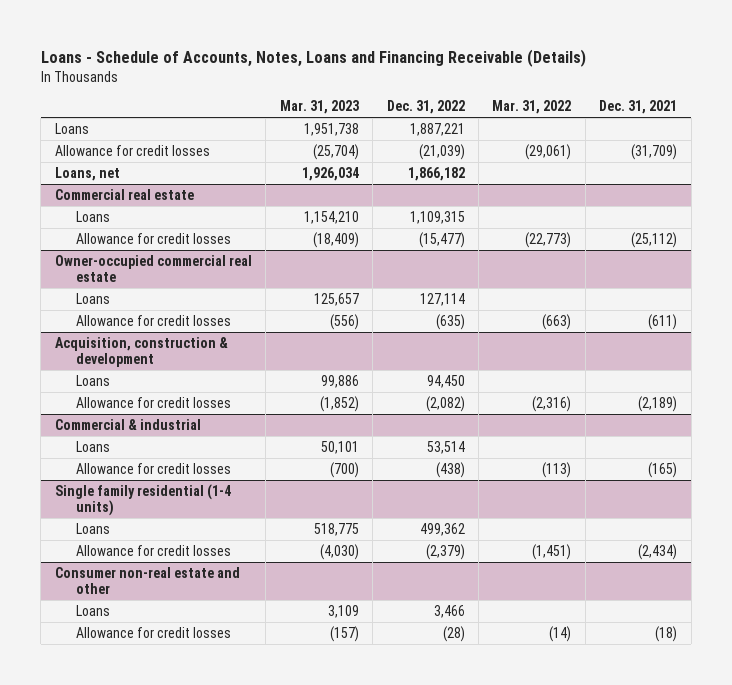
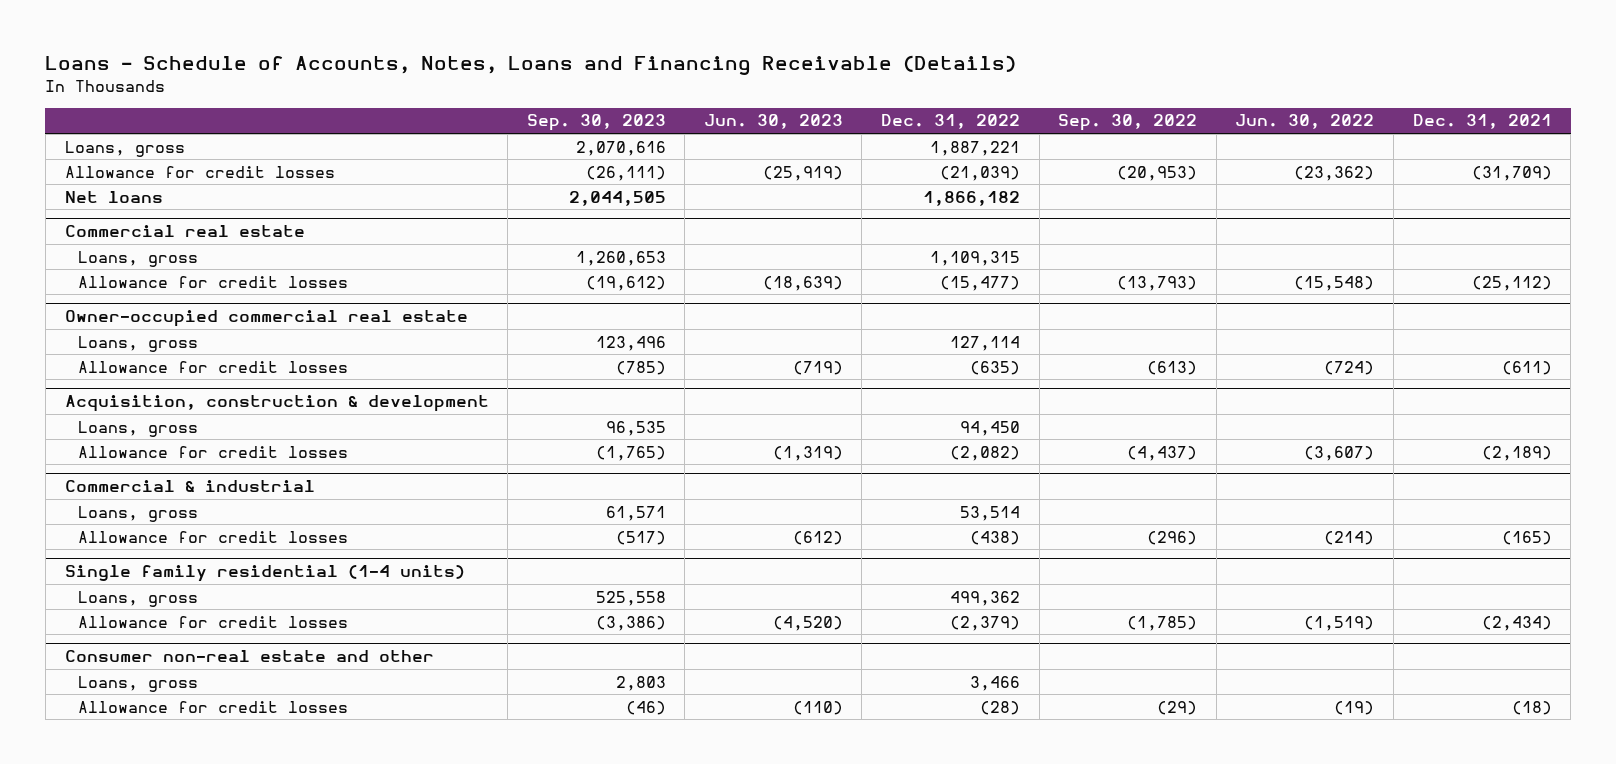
[279,100,359,115] Mar. 31, 2023 -> none
[492,100,572,115] Mar. 31, 2022 -> none
none -> [526,114,666,132] Sep. 30, 2023
none -> [703,114,843,130] Jun. 30, 2023
none -> [1058,114,1198,132] Sep. 30, 2022
none -> [1235,114,1375,130] Jun. 30, 2022
[54,122,89,134] Loans -> [64,140,185,157] Loans, gross
[54,166,120,181] Loans, net -> [64,190,163,203] Net loans
[76,210,111,222] Loans -> [77,250,198,267] Loans, gross
[76,292,111,304] Loans -> [77,335,198,352] Loans, gross
[76,374,111,386] Loans -> [77,420,198,437] Loans, gross
[76,440,111,452] Loans -> [77,505,198,522] Loans, gross
[76,522,111,534] Loans -> [77,590,198,607] Loans, gross
[76,604,111,616] Loans -> [77,675,198,692] Loans, gross

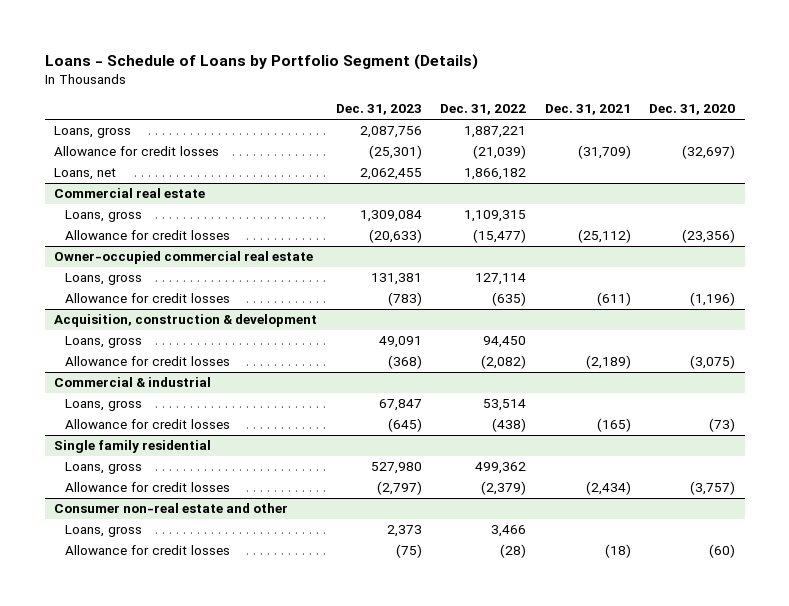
[45,55,1017,76] Loans - Schedule of Accounts, Notes, Loans and Financing Receivable (Details) -> [44,53,478,70] Loans - Schedule of Loans by Portfolio Segment (Details)
[526,114,666,132] Sep. 30, 2023 -> none
[703,114,843,130] Jun. 30, 2023 -> none
[1058,114,1198,132] Sep. 30, 2022 -> none
[1235,114,1375,130] Jun. 30, 2022 -> none
none -> [335,104,422,116] Dec. 31, 2023
none -> [649,104,736,116] Dec. 31, 2020
[64,190,163,203] Net loans -> [54,168,117,181] Loans, net
[64,565,465,583] Single family residential (1-4 units) -> [54,440,212,454] Single family residential

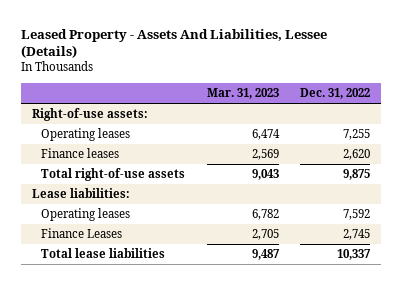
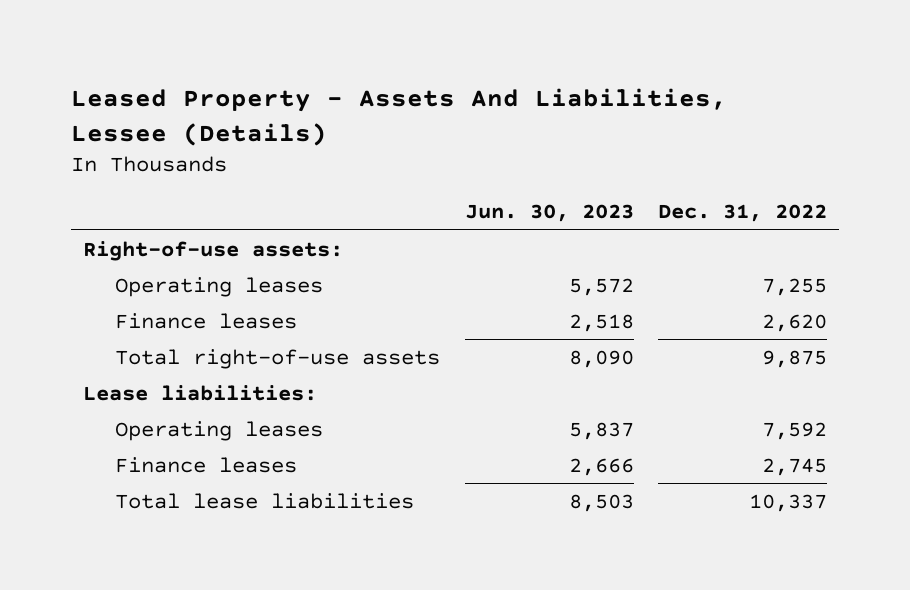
[206,88,279,100] Mar. 31, 2023 -> none
none -> [464,204,634,223] Jun. 30, 2023
[41,228,123,239] Finance Leases -> [115,456,298,473] Finance leases

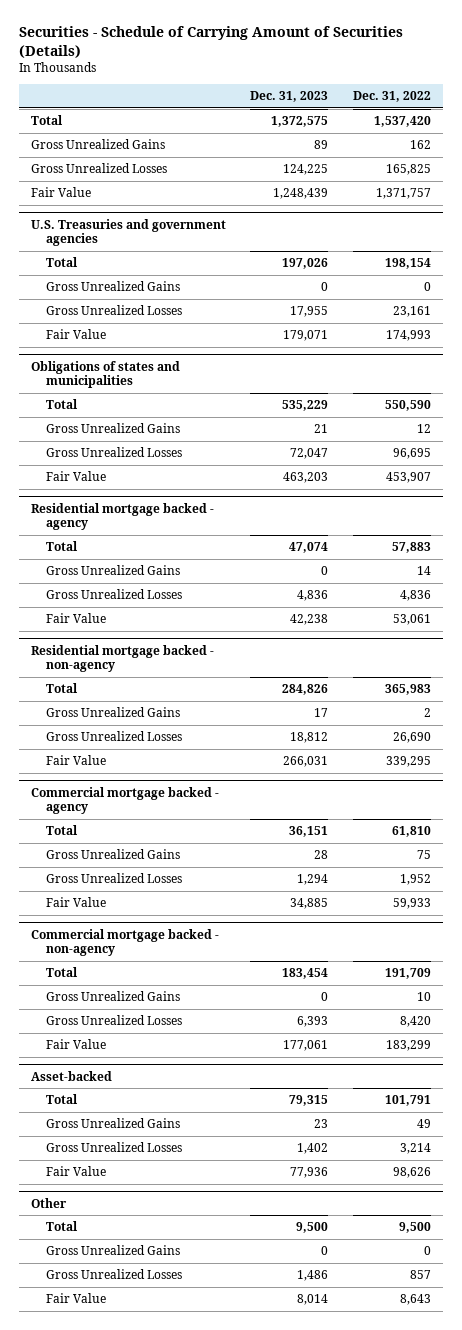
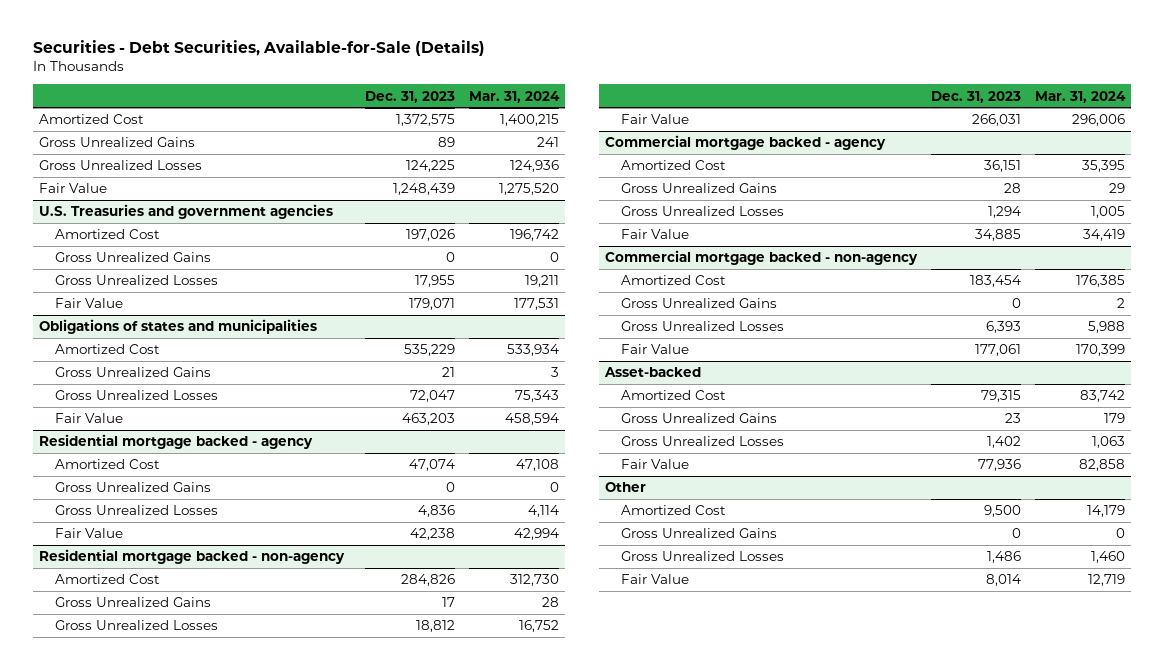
[18,26,403,58] Securities - Schedule of Carrying Amount of Securities (Details) -> [32,40,485,57] Securities - Debt Securities, Available-for-Sale (Details)
[353,91,432,103] Dec. 31, 2022 -> none
none -> [468,90,560,103] Mar. 31, 2024
[30,115,63,126] Total -> [39,114,145,125] Amortized Cost
[46,257,79,268] Total -> [54,229,160,240] Amortized Cost
[46,399,79,410] Total -> [54,344,160,355] Amortized Cost
[46,541,79,552] Total -> [54,459,160,470] Amortized Cost
[46,683,79,694] Total -> [54,574,160,585] Amortized Cost
[46,825,79,836] Total -> [620,160,726,171] Amortized Cost
[46,967,79,978] Total -> [620,275,726,286] Amortized Cost
[46,1094,79,1105] Total -> [620,390,726,401] Amortized Cost
[46,1221,79,1232] Total -> [620,505,726,516] Amortized Cost

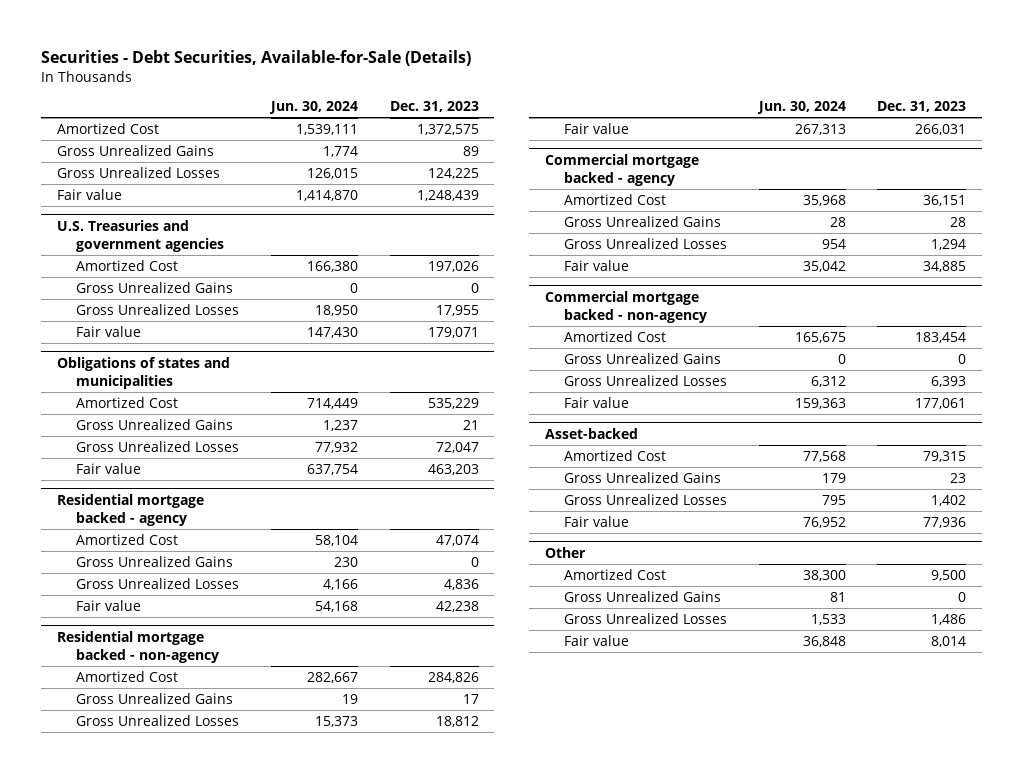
[468,90,560,103] Mar. 31, 2024 -> none
none -> [268,101,358,115] Jun. 30, 2024
[39,183,108,194] Fair Value -> [57,188,123,200] Fair value
[54,298,123,309] Fair Value -> [76,325,142,337] Fair value
[54,413,123,424] Fair Value -> [76,462,142,474] Fair value
[54,528,123,539] Fair Value -> [76,599,142,611] Fair value
[620,114,689,125] Fair Value -> [564,122,630,134] Fair value
[620,229,689,240] Fair Value -> [564,259,630,271] Fair value
[620,344,689,355] Fair Value -> [564,396,630,408] Fair value
[620,459,689,470] Fair Value -> [564,515,630,527] Fair value
[620,574,689,585] Fair Value -> [564,634,630,646] Fair value

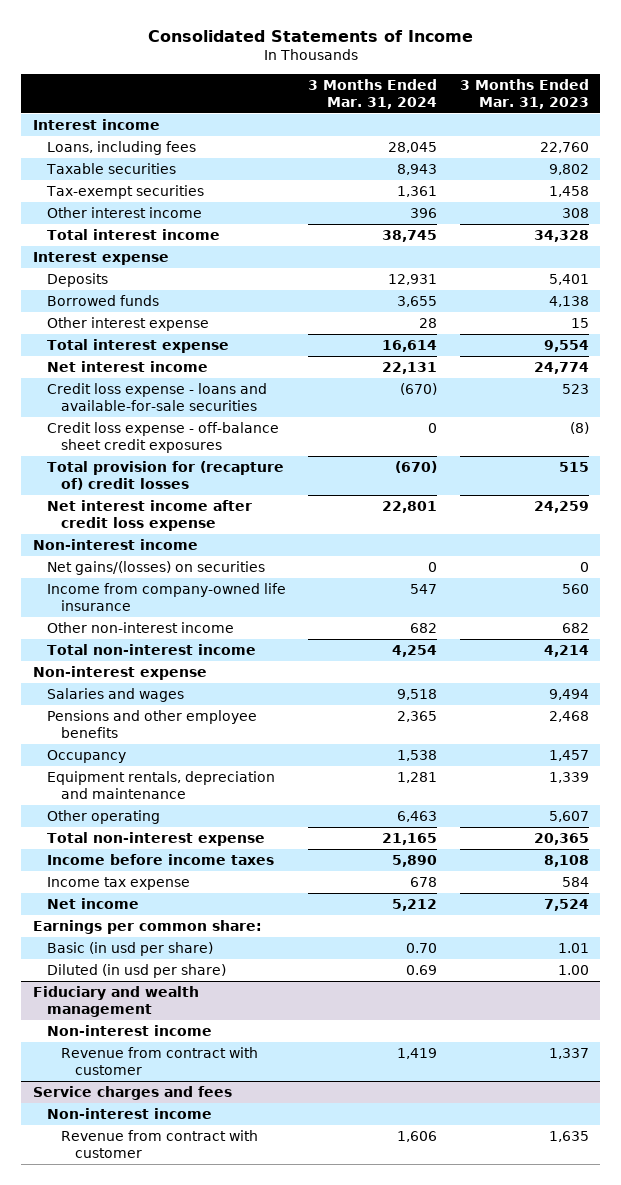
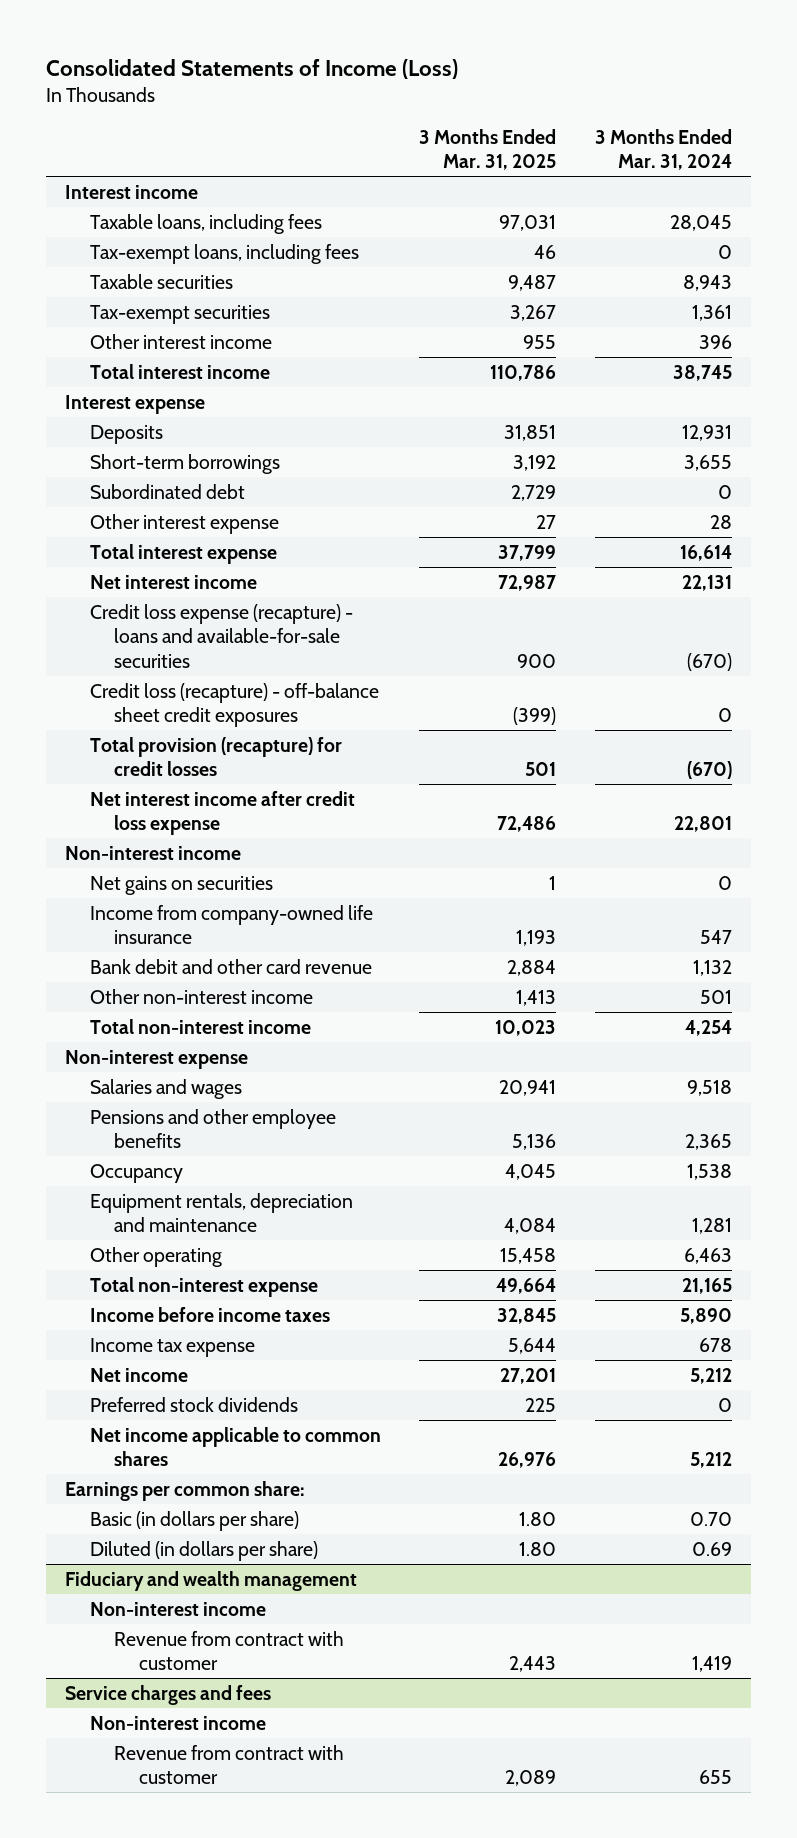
[147,30,473,43] Consolidated Statements of Income -> [45,59,458,80] Consolidated Statements of Income (Loss)
[459,78,589,109] 3 Months Ended Mar. 31, 2023 -> none
none -> [419,128,557,171] 3 Months Ended Mar. 31, 2025
[46,140,196,155] Loans, including fees -> [89,213,322,234] Taxable loans, including fees
none -> [89,243,359,264] Tax-exempt loans, including fees
[46,294,159,306] Borrowed funds -> [89,453,280,474] Short-term borrowings
none -> [89,483,245,499] Subordinated debt
[46,382,267,411] Credit loss expense - loans and available-for-sale securities -> [89,603,353,668] Credit loss expense (recapture) - loans and available-for-sale securities
[46,421,279,453] Credit loss expense - off-balance sheet credit exposures -> [89,682,379,728] Credit loss (recapture) - off-balance sheet credit exposures
[46,460,284,490] Total provision for (recapture of) credit losses -> [89,736,342,777] Total provision (recapture) for credit losses
[46,560,265,575] Net gains/(losses) on securities -> [89,875,273,895] Net gains on securities
none -> [89,958,372,974] Bank debit and other card revenue
[410,622,438,633] 682 -> [699,989,732,1004] 501
none -> [89,1396,298,1412] Preferred stock dividends
none -> [89,1426,381,1467] Net income applicable to common shares
[46,941,213,956] Basic (in usd per share) -> [89,1510,299,1531] Basic (in dollars per share)
[46,963,226,978] Diluted (in usd per share) -> [89,1540,318,1561] Diluted (in dollars per share)
[397,1130,438,1142] 1,606 -> [698,1770,732,1785] 655

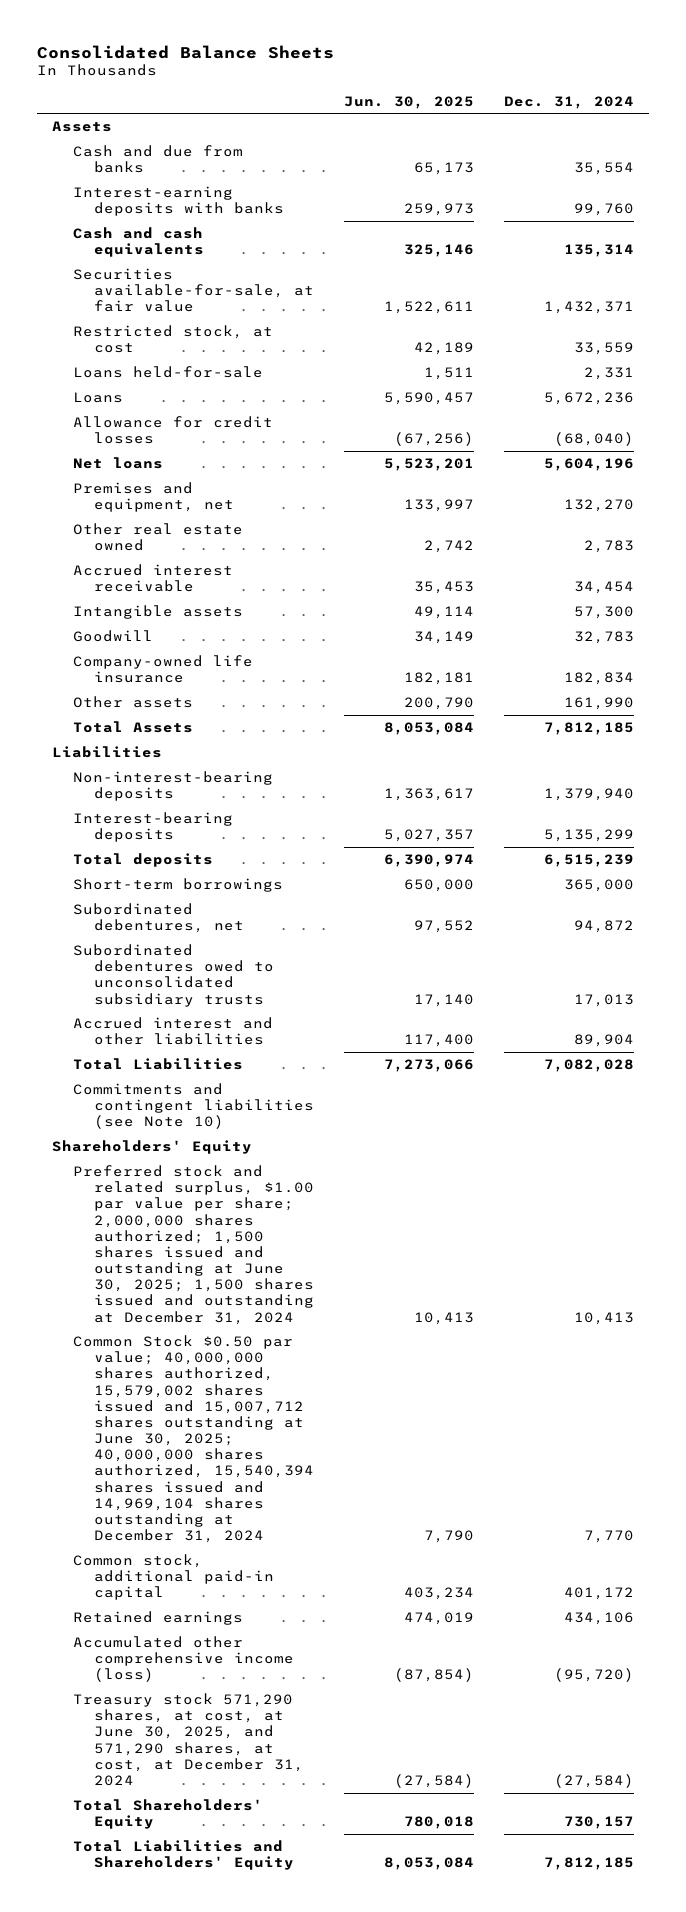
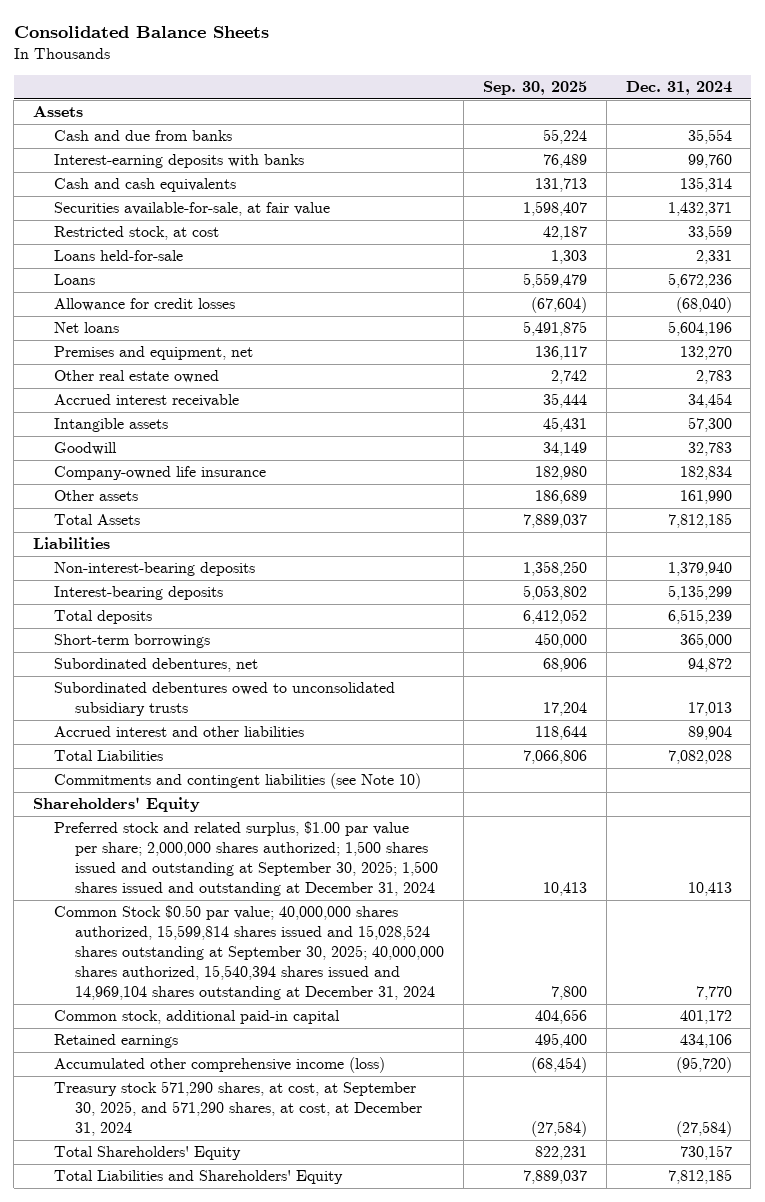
[344,95,475,109] Jun. 30, 2025 -> none
none -> [482,81,587,96] Sep. 30, 2025
[73,1164,315,1325] Preferred stock and related surplus, $1.00 par value per share; 2,000,000 shares authorized; 1,500 shares issued and outstanding at June 30, 2025; 1,500 shares issued and outstanding at December 31, 2024 -> [53,821,438,897] Preferred stock and related surplus, $1.00 par value per share; 2,000,000 shares authorized; 1,500 shares issued and outstanding at September 30, 2025; 1,500 shares issued and outstanding at December 31, 2024
[73,1334,315,1544] Common Stock $0.50 par value; 40,000,000 shares authorized, 15,579,002 shares issued and 15,007,712 shares outstanding at June 30, 2025; 40,000,000 shares authorized, 15,540,394 shares issued and 14,969,104 shares outstanding at December 31, 2024 -> [53,905,444,1001] Common Stock $0.50 par value; 40,000,000 shares authorized, 15,599,814 shares issued and 15,028,524 shares outstanding at September 30, 2025; 40,000,000 shares authorized, 15,540,394 shares issued and 14,969,104 shares outstanding at December 31, 2024
[73,1692,305,1786] Treasury stock 571,290 shares, at cost, at June 30, 2025, and 571,290 shares, at cost, at December 31, 2024 -> [53,1081,422,1137] Treasury stock 571,290 shares, at cost, at September 30, 2025, and 571,290 shares, at cost, at December 31, 2024

